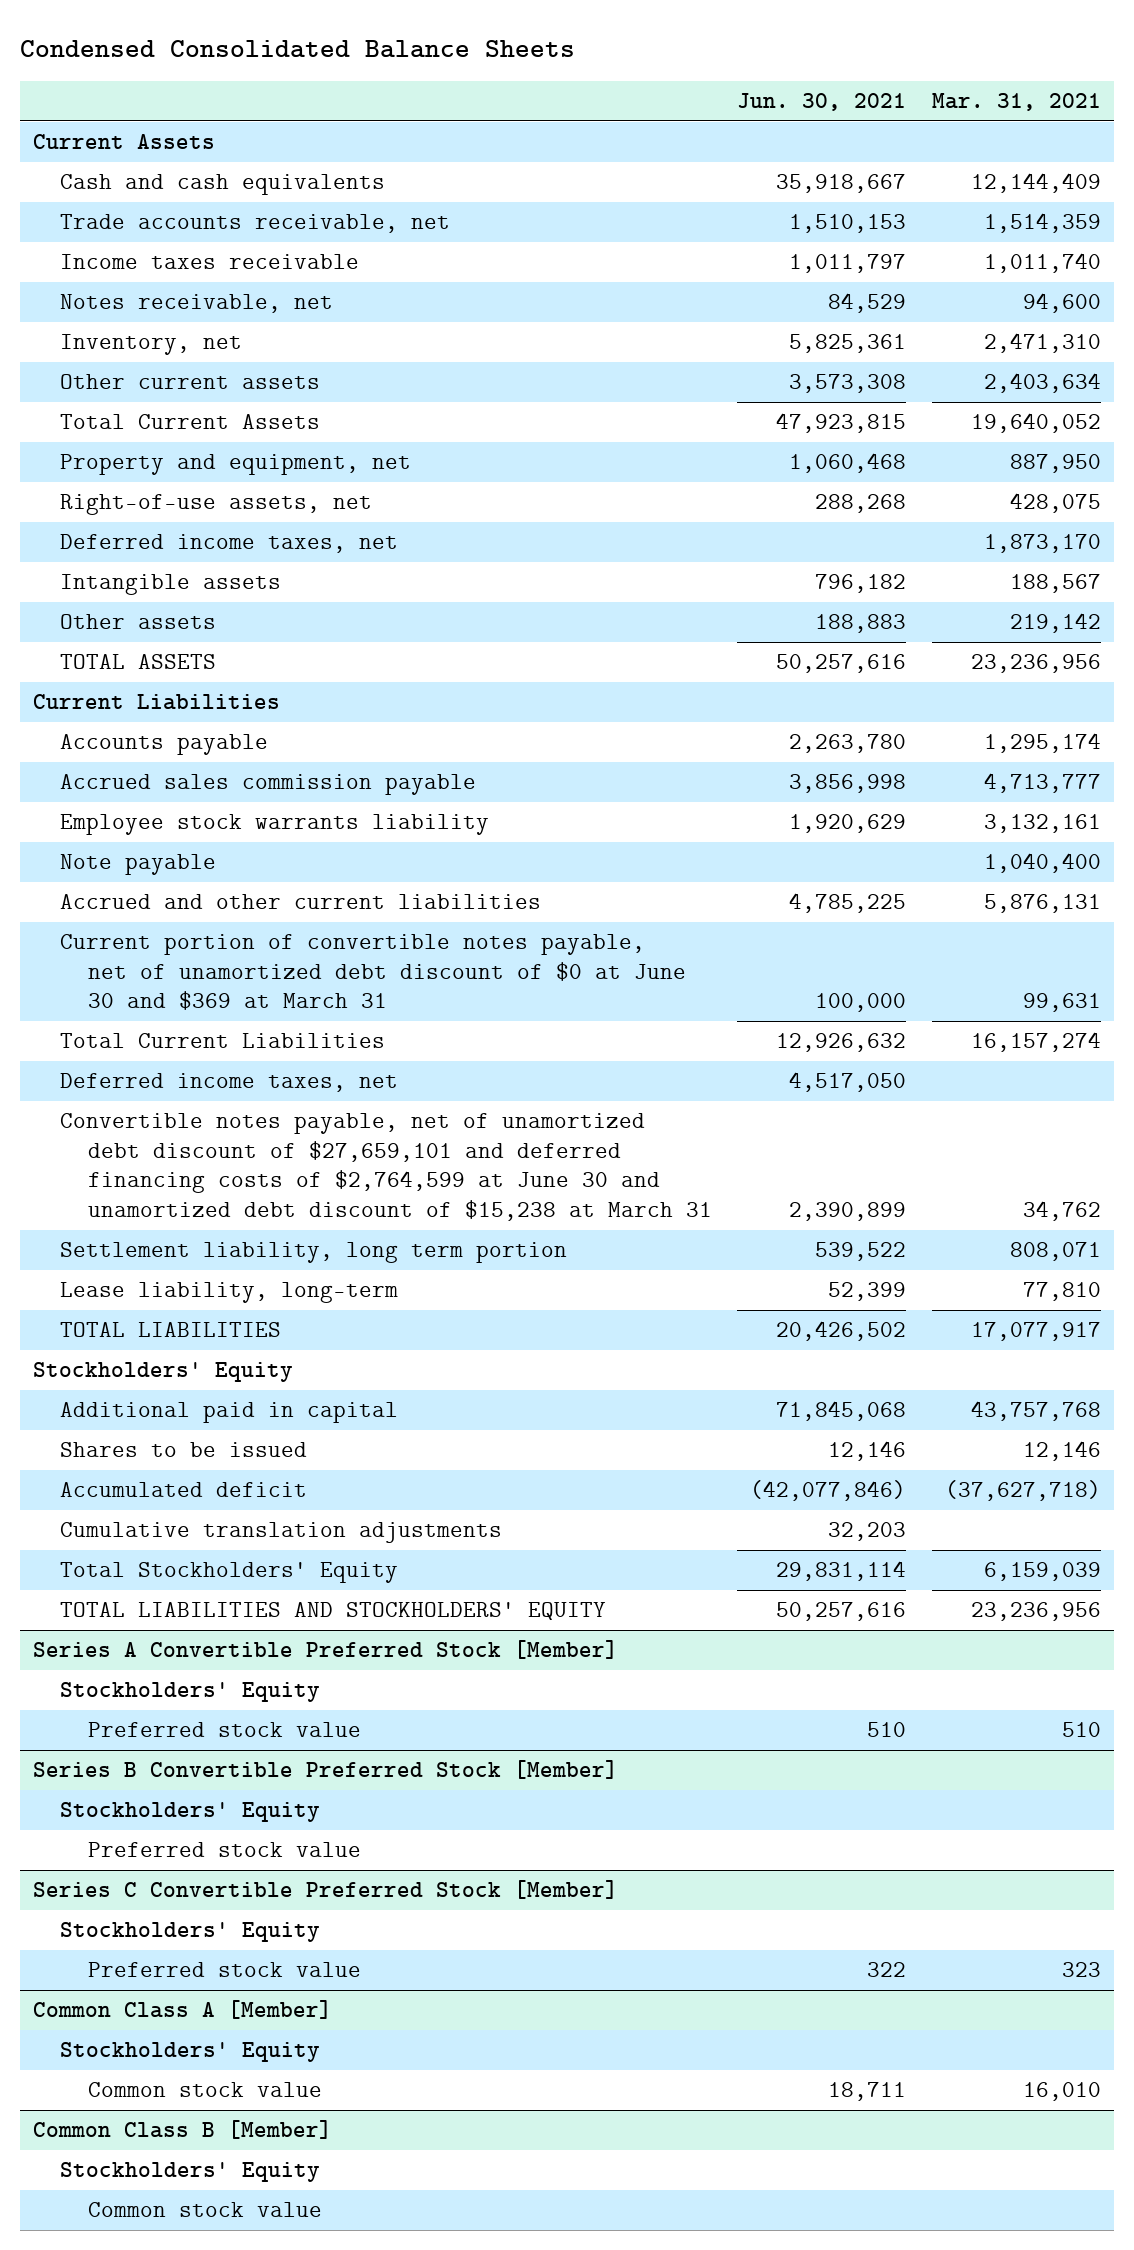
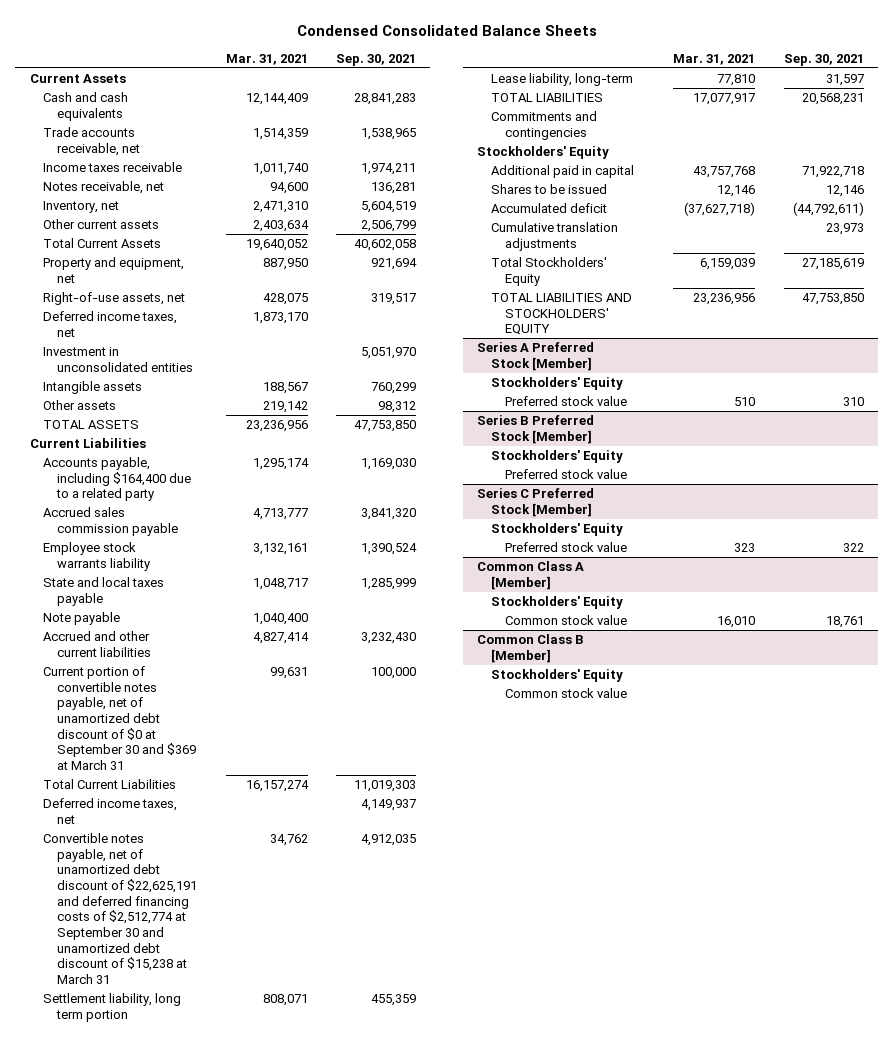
[737,92,907,111] Jun. 30, 2021 -> none
none -> [336,54,417,67] Sep. 30, 2021
none -> [43,347,194,372] Investment in unconsolidated entities
[60,734,269,756] Accounts payable -> [43,457,192,502] Accounts payable, including $164,400 due to a related party
none -> [43,577,165,606] State and local taxes payable
[983,894,1101,914] 5,876,131 -> [252,632,309,645] 4,827,414
[60,934,686,1011] Current portion of convertible notes payable, net of unamortized debt discount of $0 at June 30 and $369 at March 31 -> [43,666,197,770] Current portion of convertible notes payable, net of unamortized debt discount of $0 at September 30 and $369 at March 31
[60,1113,712,1221] Convertible notes payable, net of unamortized debt discount of $27,659,101 and deferred financing costs of $2,764,599 at June 30 and unamortized debt discount of $15,238 at March 31 -> [43,833,198,984] Convertible notes payable, net of unamortized debt discount of $22,625,191 and deferred financing costs of $2,512,774 at September 30 and unamortized debt discount of $15,238 at March 31
none -> [491,111,598,140] Commitments and contingencies
[32,1640,618,1660] Series A Convertible Preferred Stock [Member] -> [477,342,595,371] Series A Preferred Stock [Member]
[32,1760,618,1780] Series B Convertible Preferred Stock [Member] -> [477,415,595,444] Series B Preferred Stock [Member]
[32,1880,618,1900] Series C Convertible Preferred Stock [Member] -> [477,488,595,517] Series C Preferred Stock [Member]

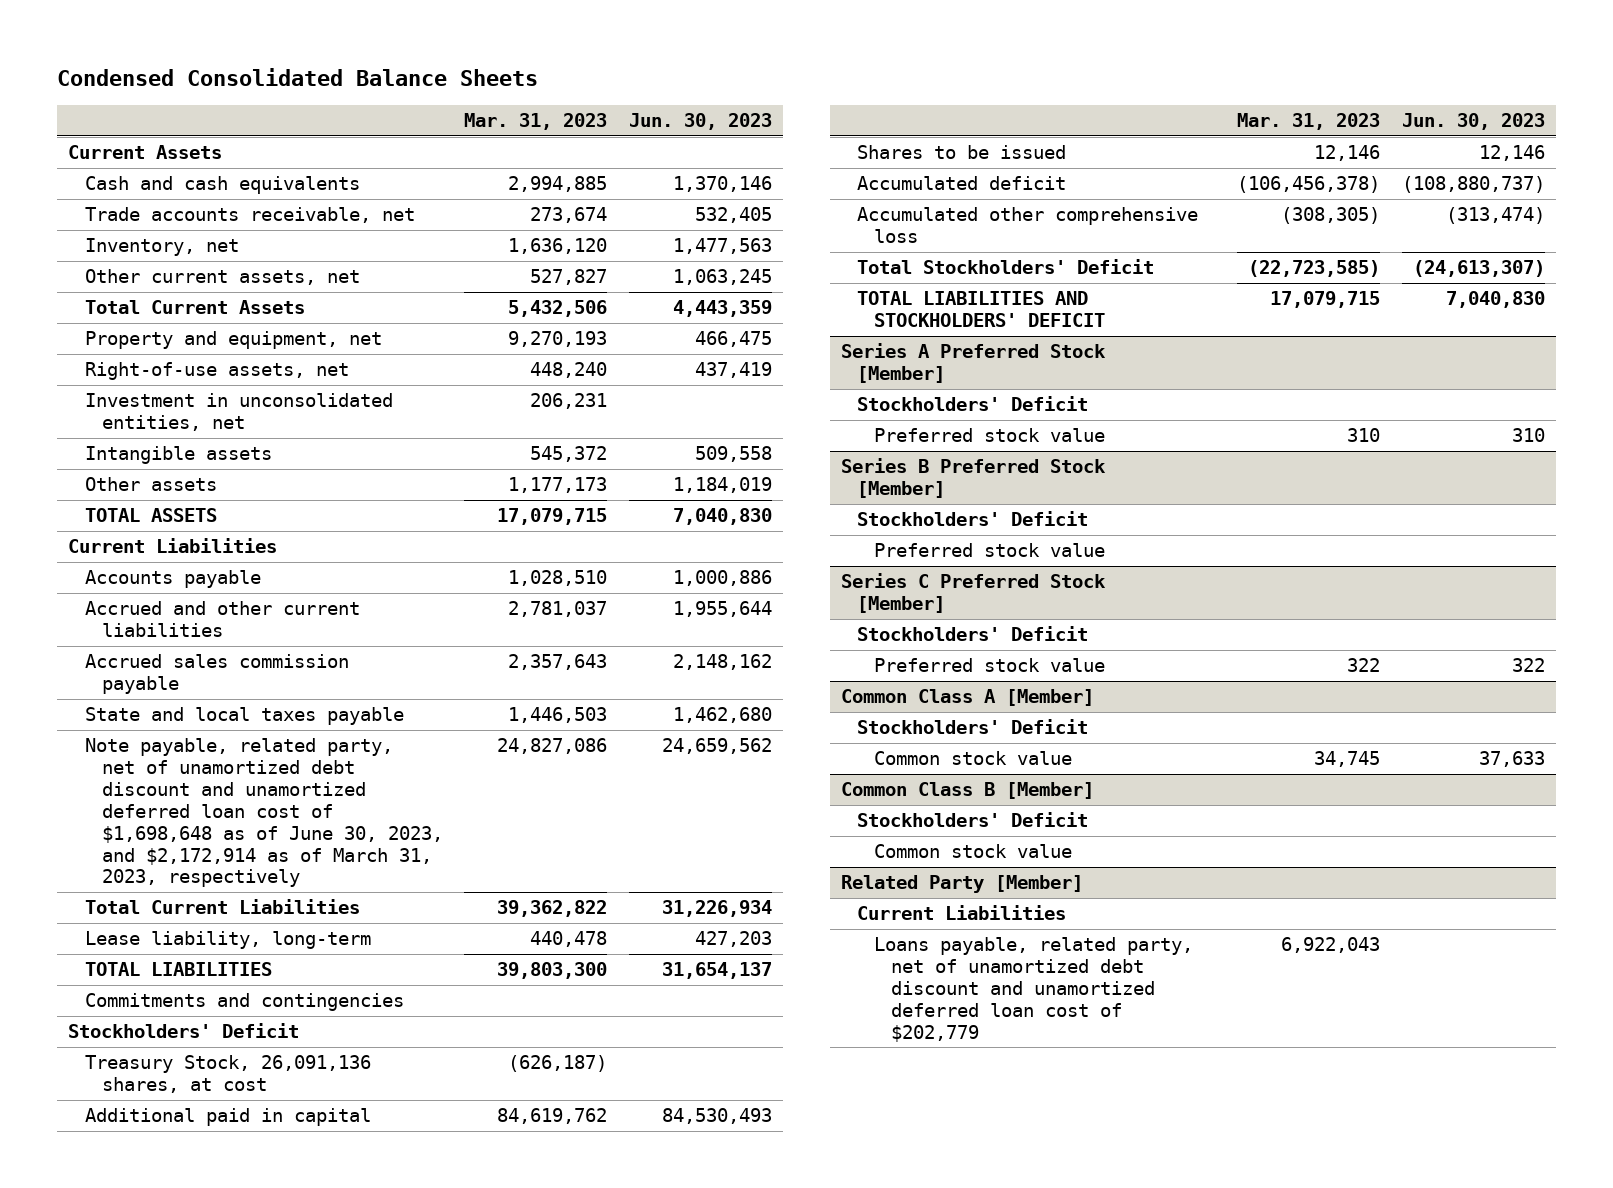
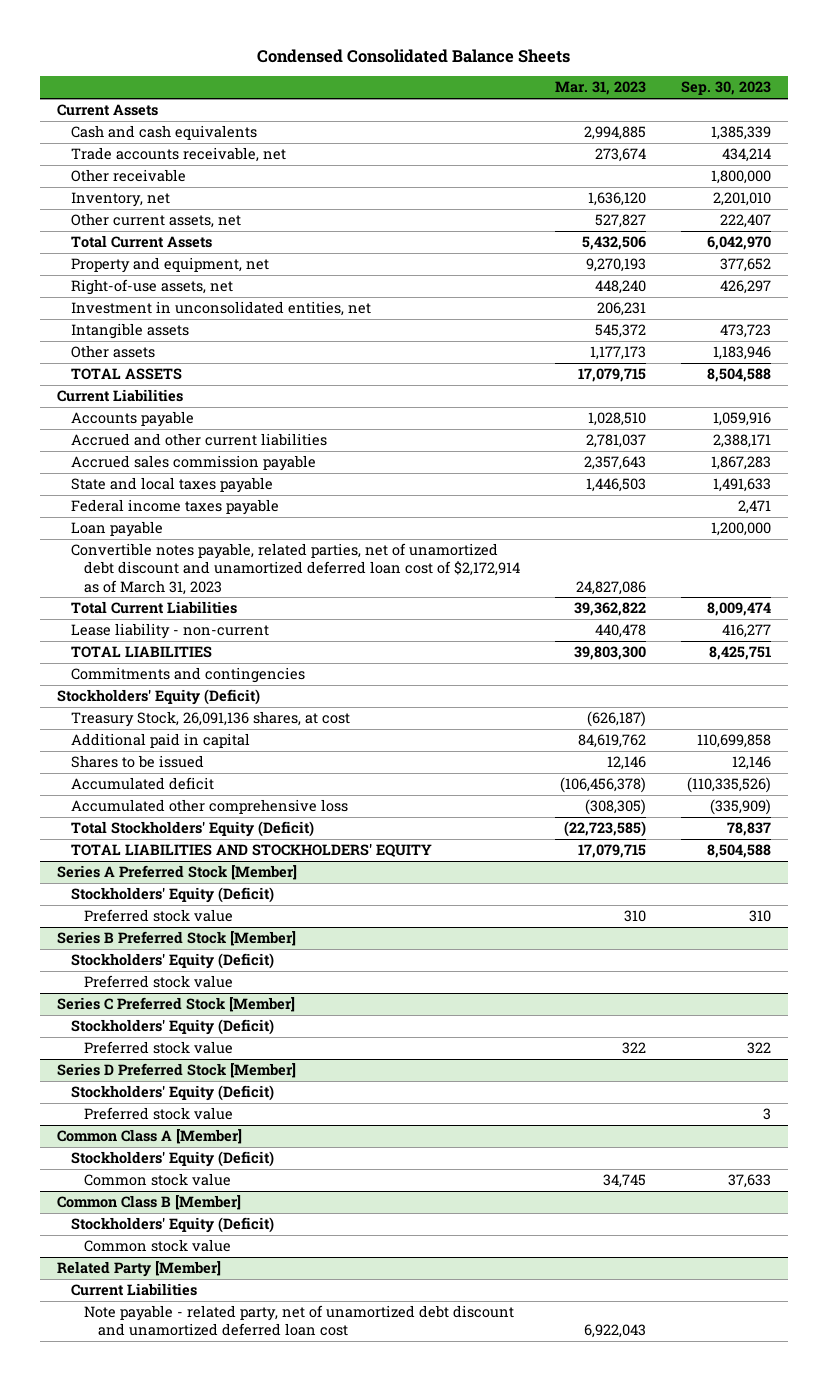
[629,113,773,131] Jun. 30, 2023 -> none
none -> [680,81,771,96] Sep. 30, 2023
none -> [70,169,186,183] Other receivable
none -> [70,499,279,516] Federal income taxes payable
none -> [70,521,163,538] Loan payable
[84,738,443,888] Note payable, related party, net of unamortized debt discount and unamortized deferred loan cost of $1,698,648 as of June 30, 2023, and $2,172,914 as of March 31, 2023, respectively -> [70,543,521,595] Convertible notes payable, related parties, net of unamortized debt discount and unamortized deferred loan cost of $2,172,914 as of March 31, 2023
[84,931,371,950] Lease liability, long-term -> [70,623,269,640] Lease liability - non-current
[68,1023,300,1039] Stockholders' Deficit -> [57,689,261,706] Stockholders' Equity (Deficit)
[857,259,1155,275] Total Stockholders' Deficit -> [70,821,314,838] Total Stockholders' Equity (Deficit)
[857,291,1106,328] TOTAL LIABILITIES AND STOCKHOLDERS' DEFICIT -> [70,843,432,858] TOTAL LIABILITIES AND STOCKHOLDERS' EQUITY
[857,396,1089,412] Stockholders' Deficit -> [70,887,274,904] Stockholders' Equity (Deficit)
[857,511,1089,527] Stockholders' Deficit -> [70,953,274,970] Stockholders' Equity (Deficit)
[857,626,1089,642] Stockholders' Deficit -> [70,1019,274,1036] Stockholders' Equity (Deficit)
none -> [57,1063,297,1079] Series D Preferred Stock [Member]
none -> [70,1085,274,1102] Stockholders' Equity (Deficit)
none -> [84,1107,234,1121] Preferred stock value
[857,719,1089,735] Stockholders' Deficit -> [70,1151,274,1168] Stockholders' Equity (Deficit)
[857,812,1089,828] Stockholders' Deficit -> [70,1217,274,1234] Stockholders' Equity (Deficit)
[874,937,1194,1042] Loans payable, related party, net of unamortized debt discount and unamortized deferred loan cost of $202,779 -> [84,1305,515,1337] Note payable - related party, net of unamortized debt discount and unamortized deferred loan cost

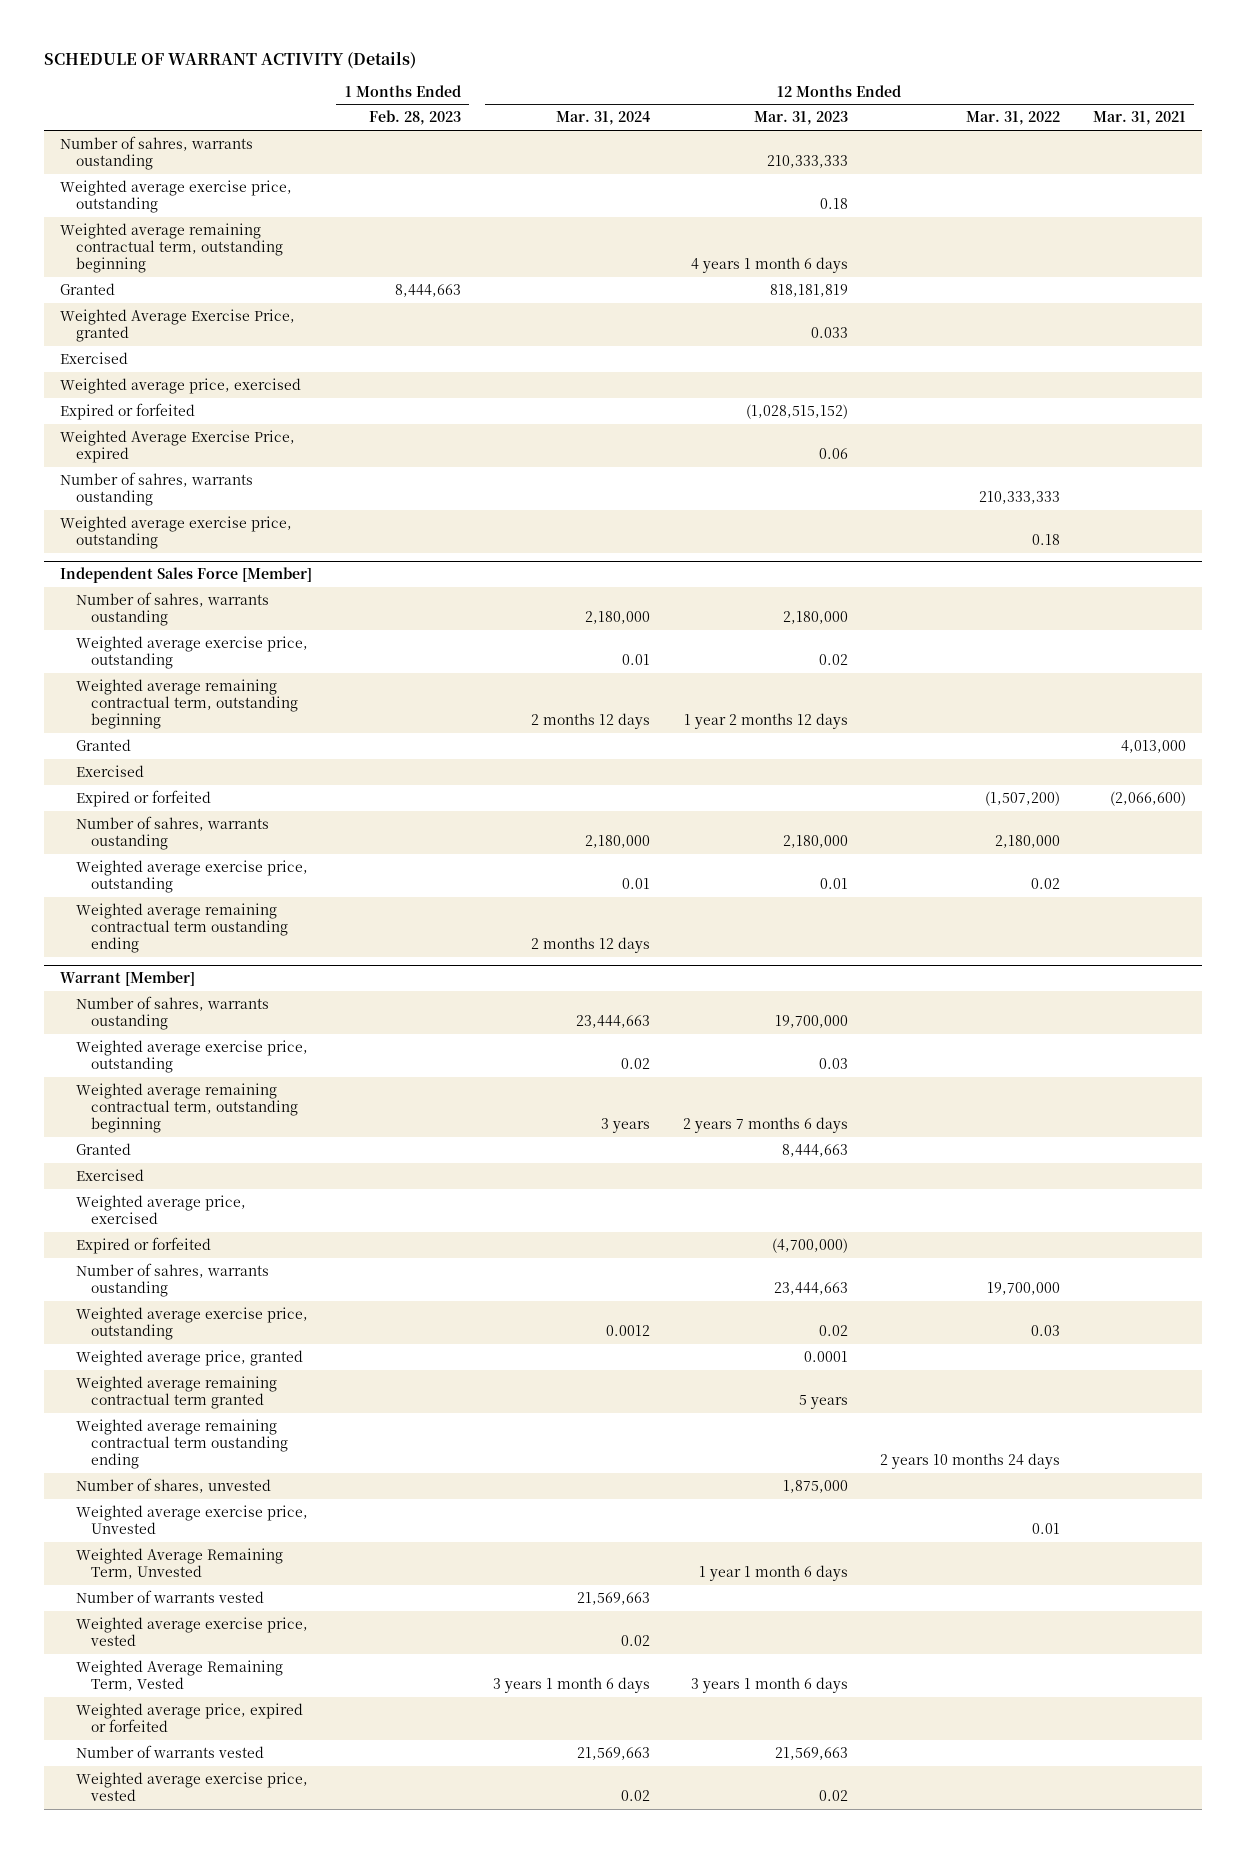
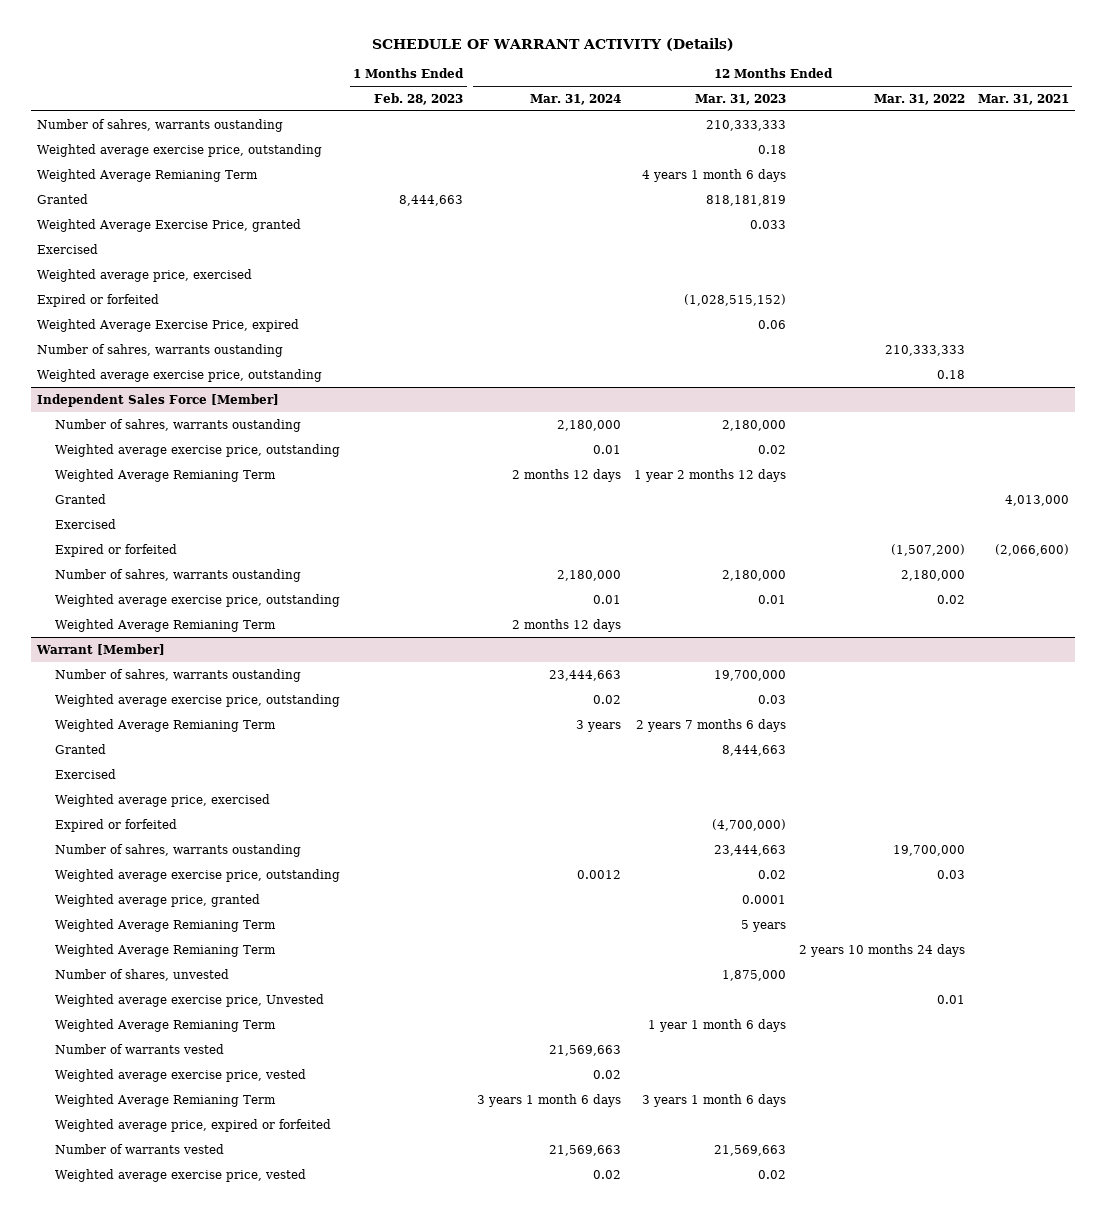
[60,222,283,273] Weighted average remaining contractual term, outstanding beginning -> [37,168,259,182] Weighted Average Remianing Term
[75,678,299,729] Weighted average remaining contractual term, outstanding beginning -> [55,468,277,482] Weighted Average Remianing Term
[75,902,289,953] Weighted average remaining contractual term oustanding ending -> [55,618,277,632] Weighted Average Remianing Term
[75,1082,299,1133] Weighted average remaining contractual term, outstanding beginning -> [55,718,277,732] Weighted Average Remianing Term
[75,1375,277,1409] Weighted average remaining contractual term granted -> [55,918,277,932] Weighted Average Remianing Term
[75,1418,289,1469] Weighted average remaining contractual term oustanding ending -> [55,943,277,957] Weighted Average Remianing Term
[75,1547,283,1579] Weighted Average Remaining Term, Unvested -> [55,1018,277,1032] Weighted Average Remianing Term
[75,1659,283,1691] Weighted Average Remaining Term, Vested -> [55,1093,277,1107] Weighted Average Remianing Term

